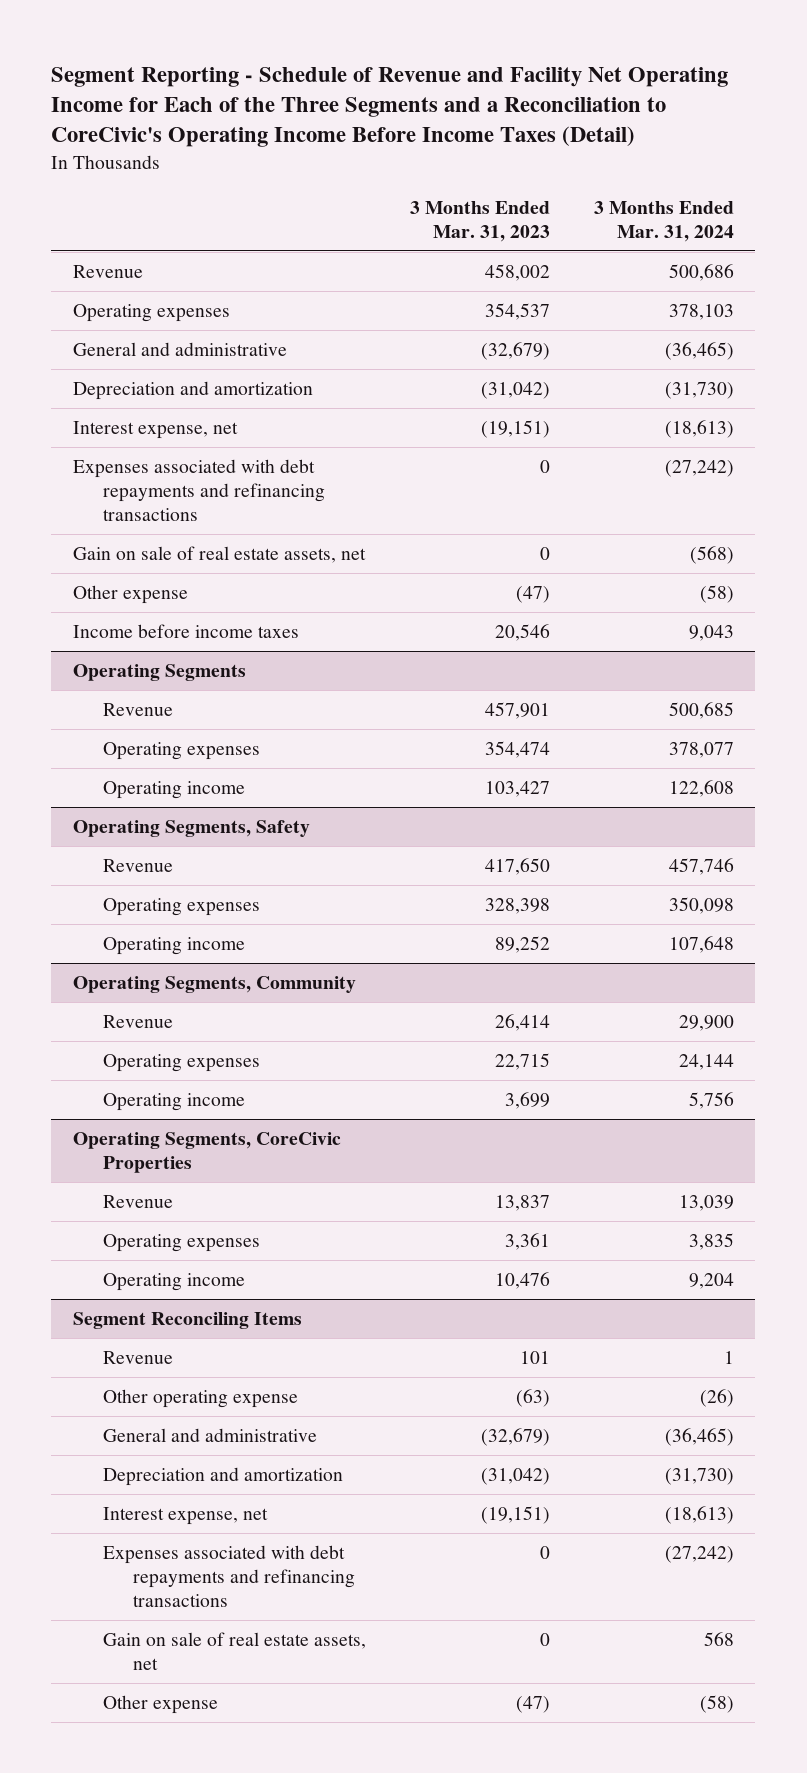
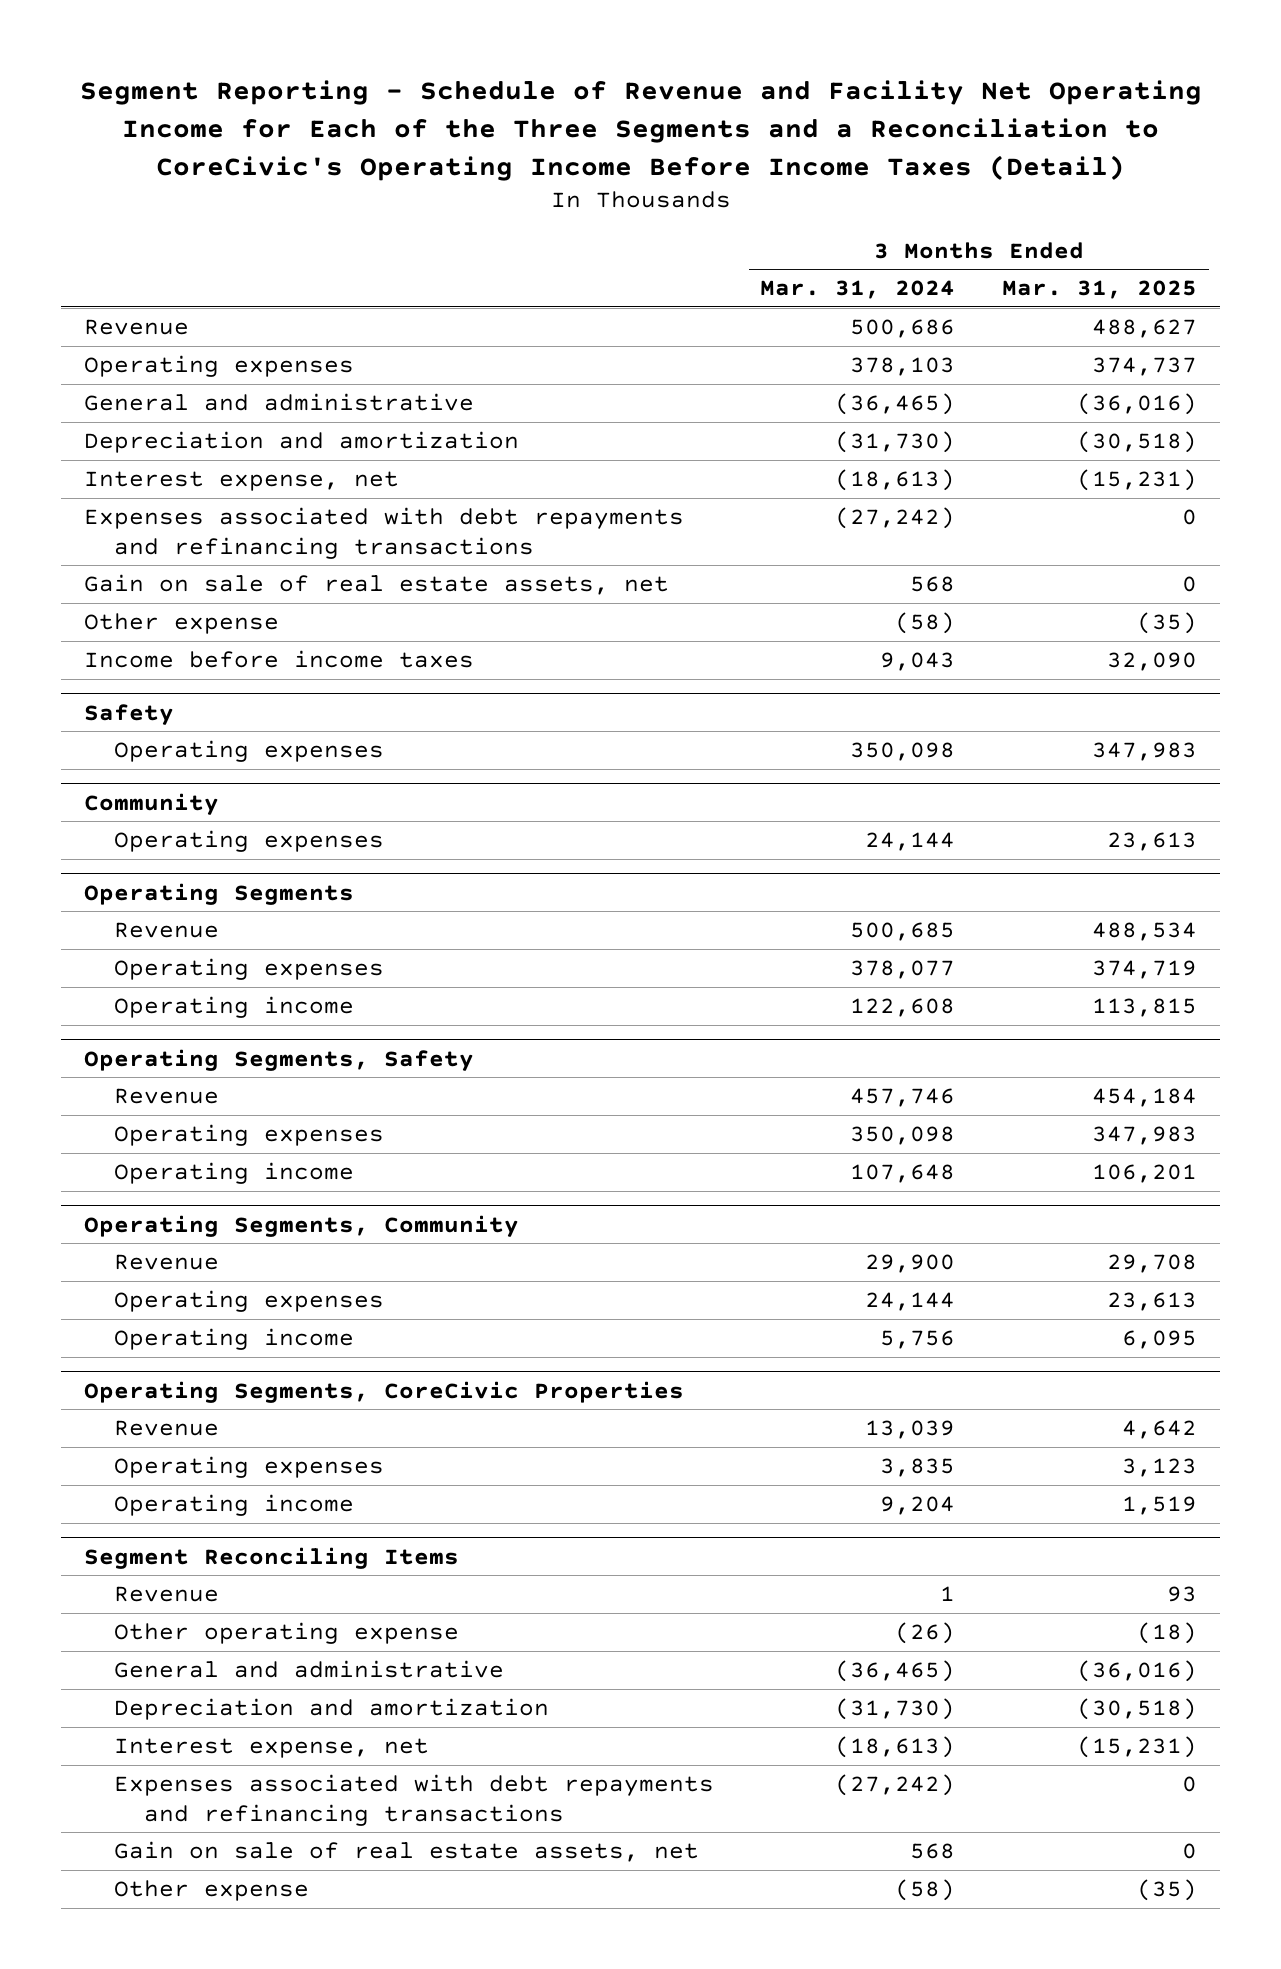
[409,200,550,242] 3 Months Ended Mar. 31, 2023 -> none
none -> [1001,280,1197,300] Mar. 31, 2025
[689,545,734,564] (568) -> [910,575,956,592] 568
none -> [84,703,175,725] Safety
none -> [113,739,384,762] Operating expenses
none -> [84,792,220,815] Community
none -> [113,829,384,852] Operating expenses

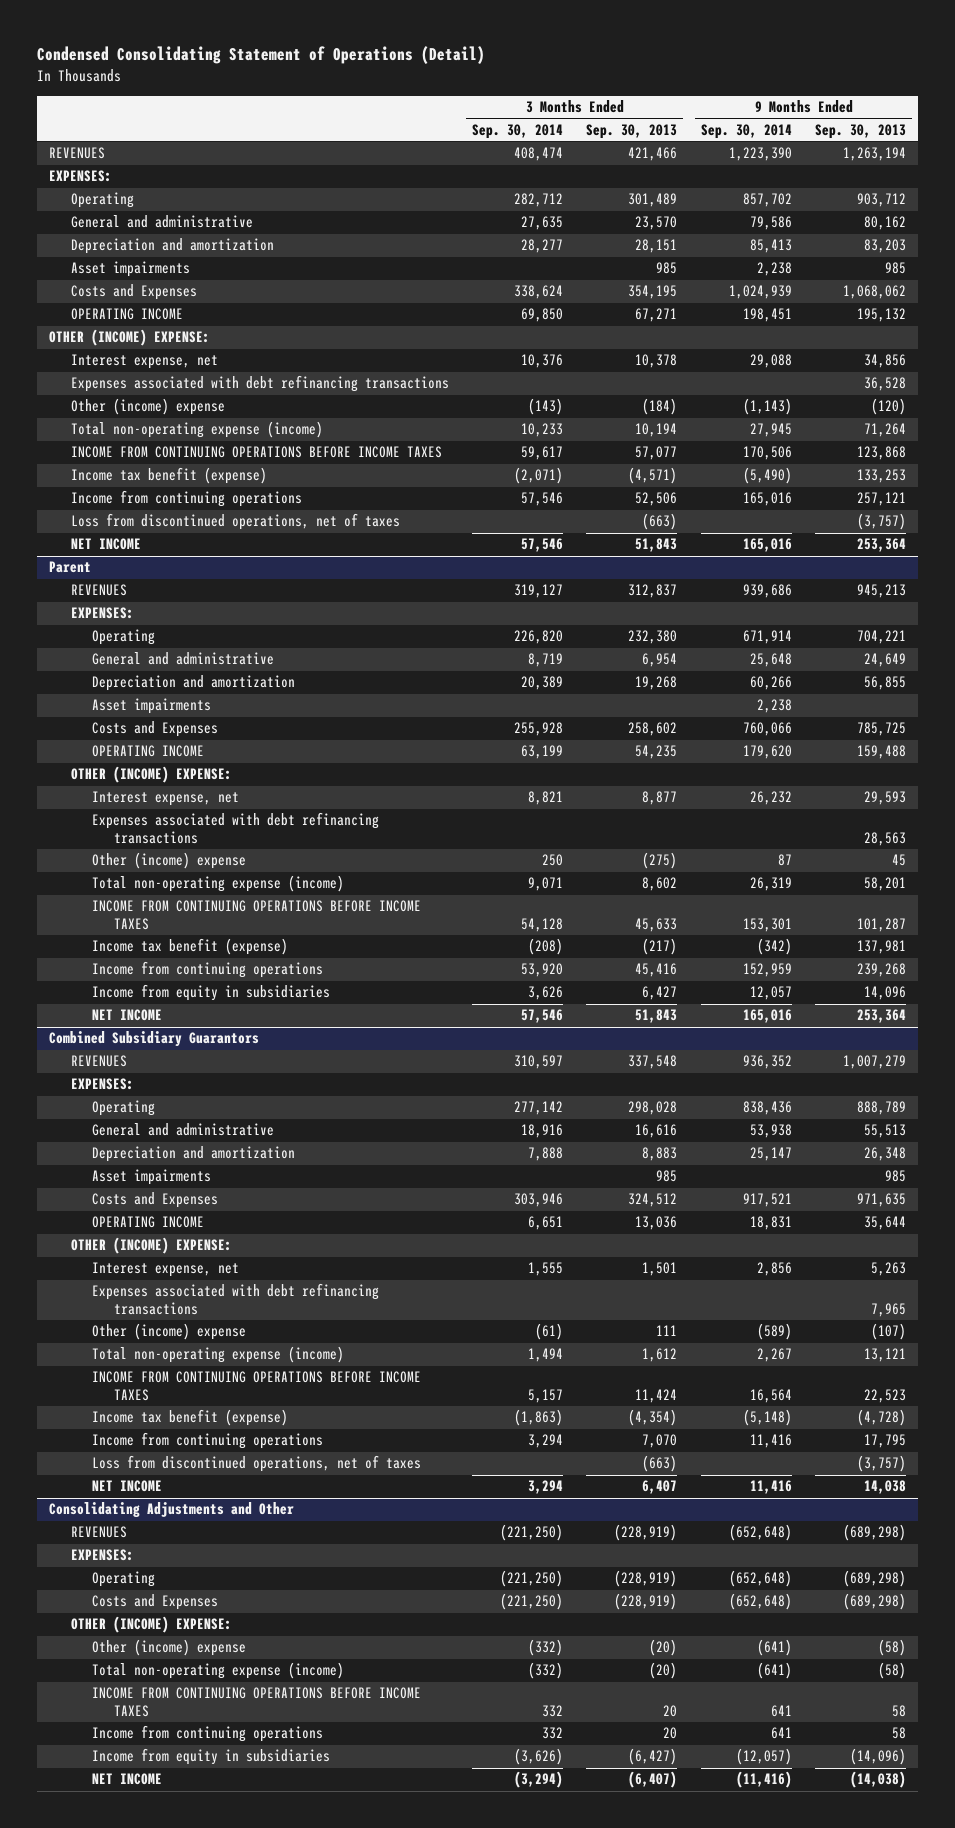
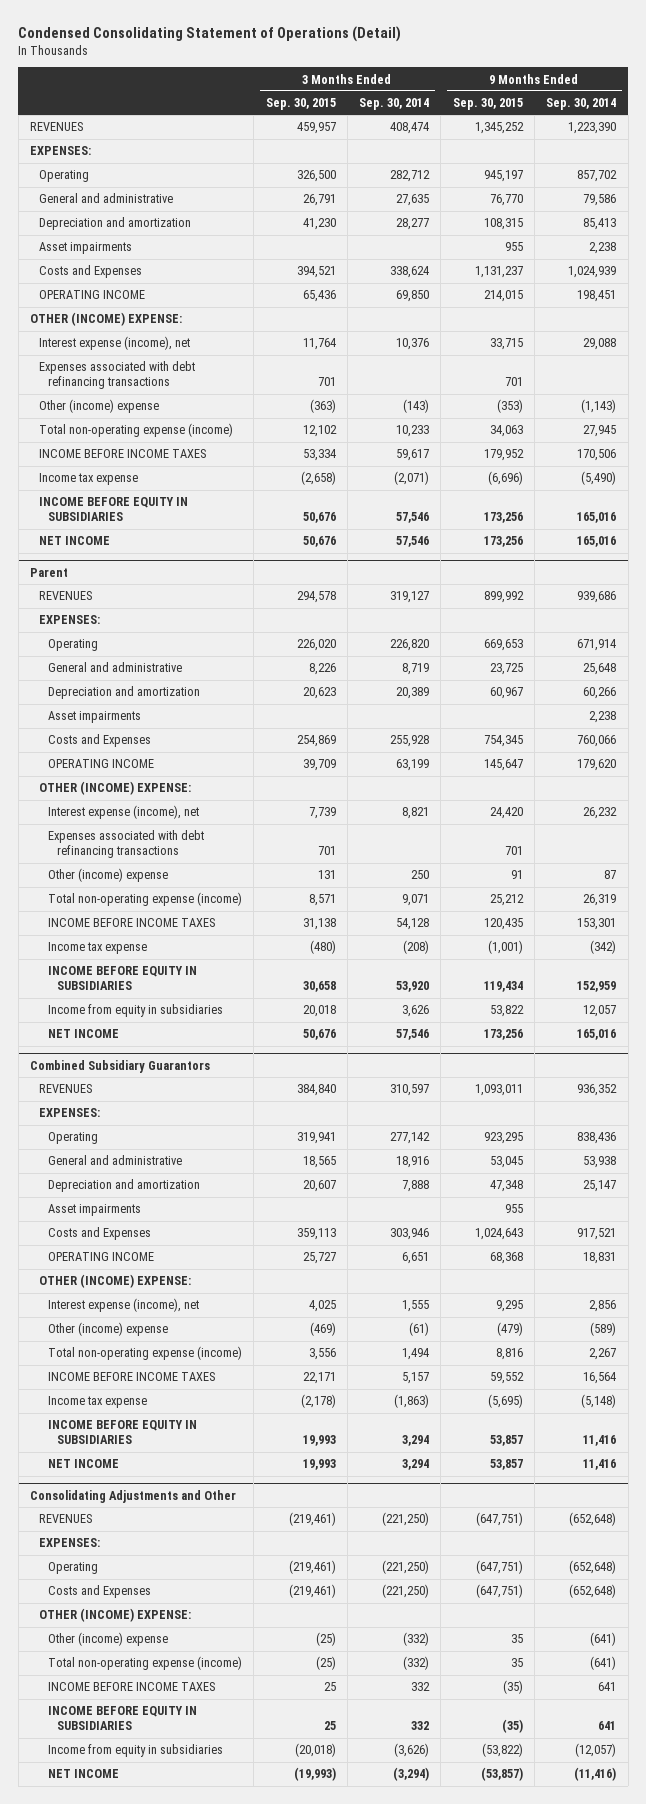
[586,123,678,139] Sep. 30, 2013 -> none
[815,123,907,139] Sep. 30, 2013 -> none
none -> [265,98,336,111] Sep. 30, 2015
none -> [452,98,523,111] Sep. 30, 2015
[70,354,218,370] Interest expense, net -> [38,336,190,351] Interest expense (income), net
[70,513,400,531] Loss from discontinued operations, net of taxes -> none
[70,446,442,459] INCOME FROM CONTINUING OPERATIONS BEFORE INCOME TAXES -> [38,449,206,459] INCOME BEFORE INCOME TAXES
[70,467,267,485] Income tax benefit (expense) -> [38,473,138,486] Income tax expense
[70,490,302,508] Income from continuing operations -> [38,497,188,522] INCOME BEFORE EQUITY IN SUBSIDIARIES
[92,791,240,807] Interest expense, net -> [48,805,200,820] Interest expense (income), net
[92,900,422,930] INCOME FROM CONTINUING OPERATIONS BEFORE INCOME TAXES -> [48,918,216,928] INCOME BEFORE INCOME TAXES
[92,938,289,956] Income tax benefit (expense) -> [48,942,148,955] Income tax expense
[92,961,324,979] Income from continuing operations -> [48,966,198,991] INCOME BEFORE EQUITY IN SUBSIDIARIES
[92,1283,380,1315] Expenses associated with debt refinancing transactions -> none
[92,1262,240,1278] Interest expense, net -> [48,1298,200,1313] Interest expense (income), net
[92,1455,422,1473] Loss from discontinued operations, net of taxes -> none
[92,1371,422,1401] INCOME FROM CONTINUING OPERATIONS BEFORE INCOME TAXES -> [48,1372,216,1382] INCOME BEFORE INCOME TAXES
[92,1409,289,1427] Income tax benefit (expense) -> [48,1396,148,1409] Income tax expense
[92,1432,324,1450] Income from continuing operations -> [48,1420,198,1445] INCOME BEFORE EQUITY IN SUBSIDIARIES
[92,1687,422,1717] INCOME FROM CONTINUING OPERATIONS BEFORE INCOME TAXES -> [48,1682,216,1692] INCOME BEFORE INCOME TAXES
[92,1725,324,1743] Income from continuing operations -> [48,1706,198,1731] INCOME BEFORE EQUITY IN SUBSIDIARIES

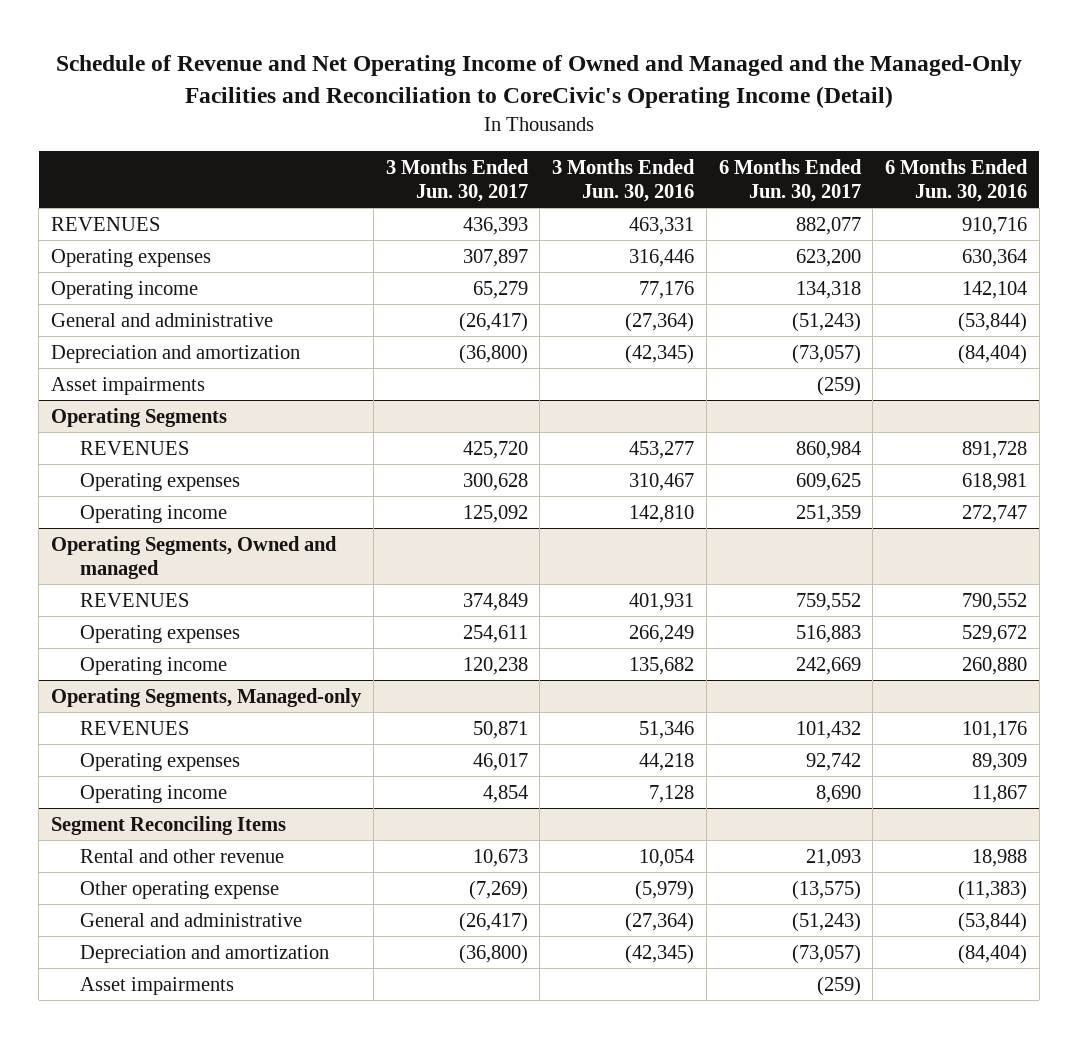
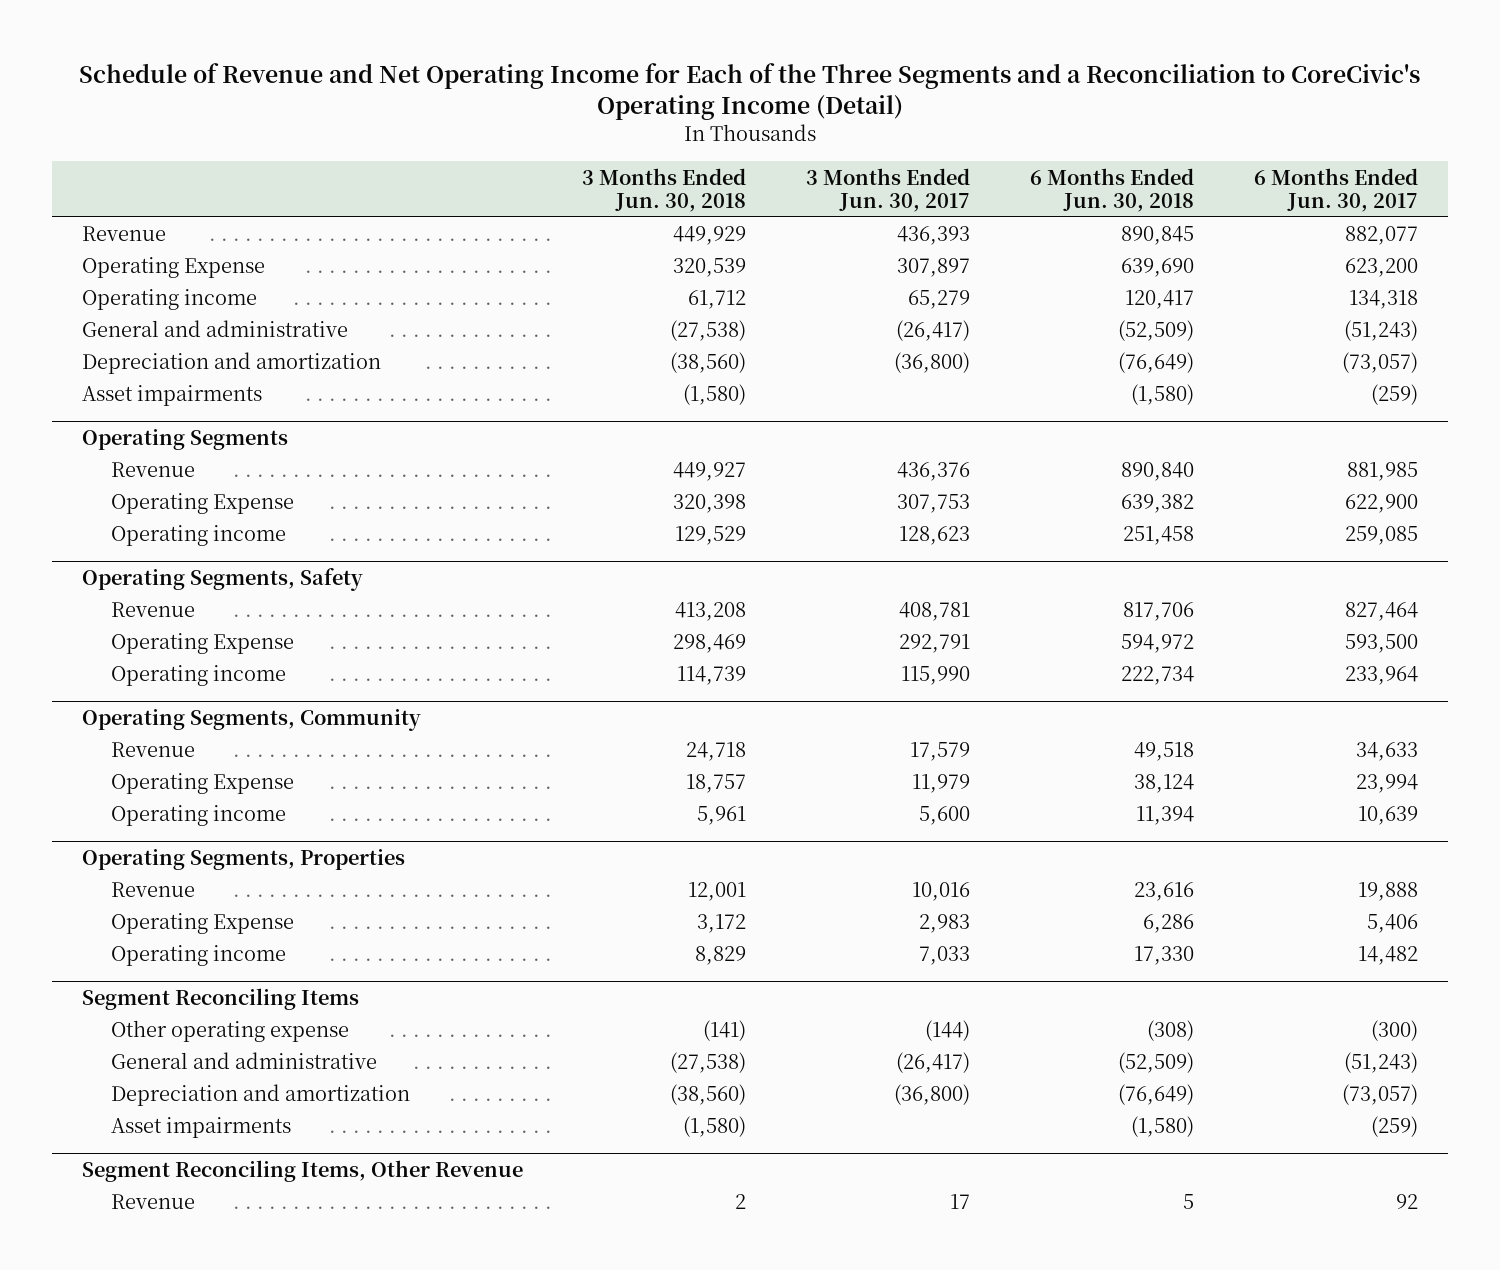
[56,54,1023,108] Schedule of Revenue and Net Operating Income of Owned and Managed and the Managed-Only Facilities and Reconciliation to CoreCivic's Operating Income (Detail) -> [78,62,1420,121] Schedule of Revenue and Net Operating Income for Each of the Three Segments and a Reconciliation to CoreCivic's Operating Income (Detail)
[552,158,696,202] 3 Months Ended Jun. 30, 2016 -> none
[885,158,1029,202] 6 Months Ended Jun. 30, 2016 -> none
none -> [582,167,747,213] 3 Months Ended Jun. 30, 2018
none -> [1030,167,1195,213] 6 Months Ended Jun. 30, 2018
[51,216,161,231] REVENUES -> [81,226,166,242] Revenue
[51,248,212,267] Operating expenses -> [81,257,265,279] Operating Expense
[80,440,190,455] REVENUES -> none
[51,535,338,579] Operating Segments, Owned and managed -> none
[80,592,190,607] REVENUES -> none
[51,687,363,707] Operating Segments, Managed-only -> none
[80,720,190,735] REVENUES -> none
none -> [110,462,195,478] Revenue
[80,472,241,491] Operating expenses -> [110,493,294,515] Operating Expense
[462,472,528,491] 300,628 -> [897,494,971,514] 307,753
[795,472,861,491] 609,625 -> [1345,494,1419,514] 622,900
[462,504,528,523] 125,092 -> [899,526,971,546] 128,623
[795,504,861,523] 251,359 -> [1345,526,1419,546] 259,085
none -> [81,568,363,592] Operating Segments, Safety
none -> [110,602,195,618] Revenue
[80,624,241,643] Operating expenses -> [110,633,294,655] Operating Expense
[462,624,528,643] 254,611 -> [899,634,971,654] 292,791
[795,624,861,643] 516,883 -> [1345,634,1419,654] 593,500
[462,656,528,675] 120,238 -> [901,666,971,686] 115,990
[795,656,861,675] 242,669 -> [1345,666,1419,686] 233,964
none -> [81,709,421,732] Operating Segments, Community
none -> [110,742,195,758] Revenue
[80,752,241,771] Operating expenses -> [110,773,294,795] Operating Expense
[472,752,528,771] 46,017 -> [912,774,971,794] 11,979
[805,752,861,771] 92,742 -> [1356,774,1419,794] 23,994
[482,784,528,803] 4,854 -> [919,806,971,826] 5,600
[815,784,861,803] 8,690 -> [1358,806,1419,826] 10,639
none -> [81,849,405,871] Operating Segments, Properties
none -> [110,882,195,898] Revenue
none -> [110,913,294,935] Operating Expense
none -> [110,945,286,967] Operating income
[80,848,285,863] Rental and other revenue -> none
[468,879,528,900] (7,269) -> [925,1020,971,1042] (144)
[791,879,861,900] (13,575) -> [1371,1020,1419,1042] (300)
none -> [81,1160,523,1183] Segment Reconciling Items, Other Revenue
none -> [110,1194,195,1210] Revenue

